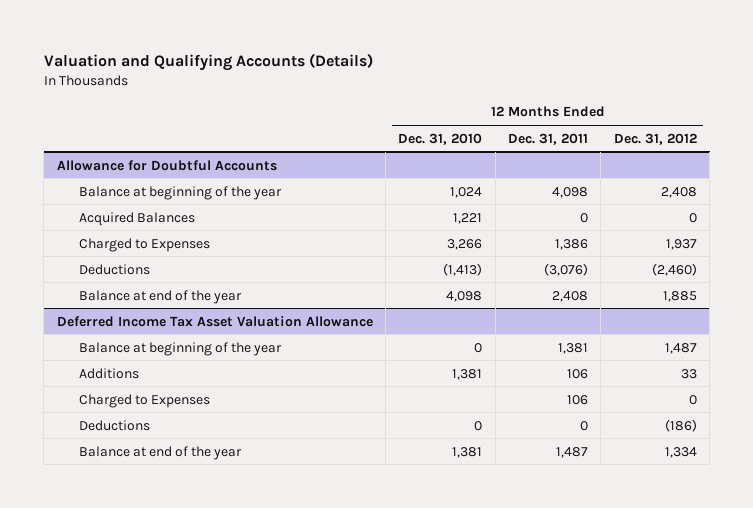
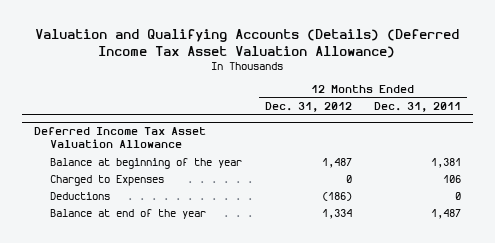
[43,52,373,71] Valuation and Qualifying Accounts (Details) -> [35,28,460,58] Valuation and Qualifying Accounts (Details) (Deferred Income Tax Asset Valuation Allowance)
[398,132,483,145] Dec. 31, 2010 -> none
[56,159,277,171] Allowance for Doubtful Accounts -> none
[78,185,282,200] Balance at beginning of the year -> none
[78,211,195,226] Acquired Balances -> none
[78,237,210,252] Charged to Expenses -> none
[78,263,150,275] Deductions -> none
[78,289,242,304] Balance at end of the year -> none
[78,367,139,379] Additions -> none

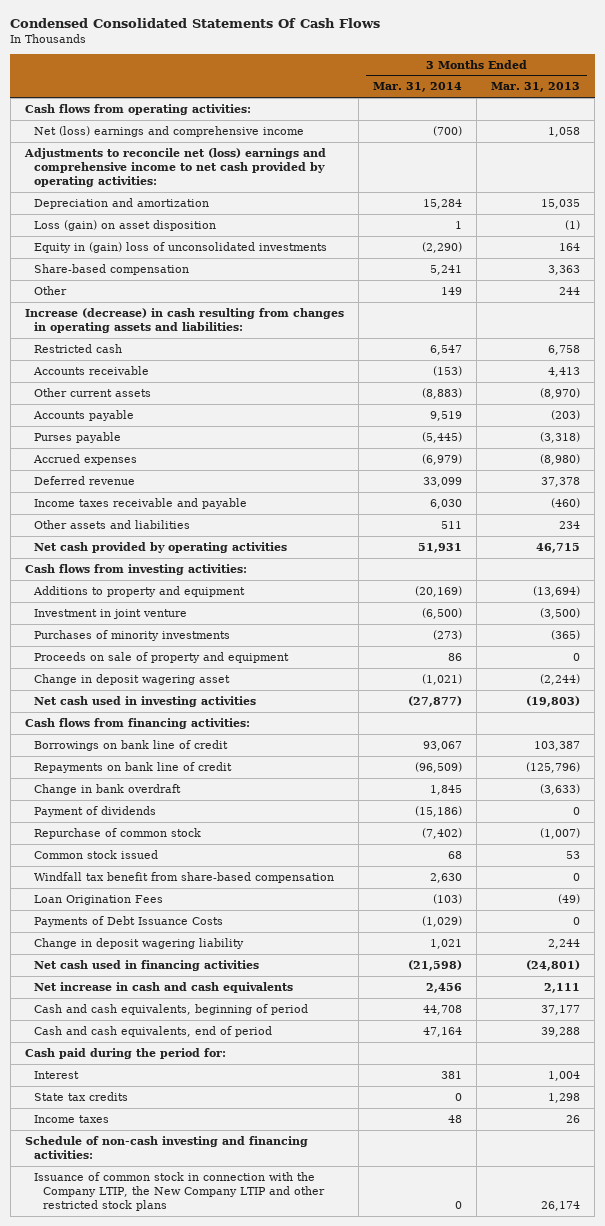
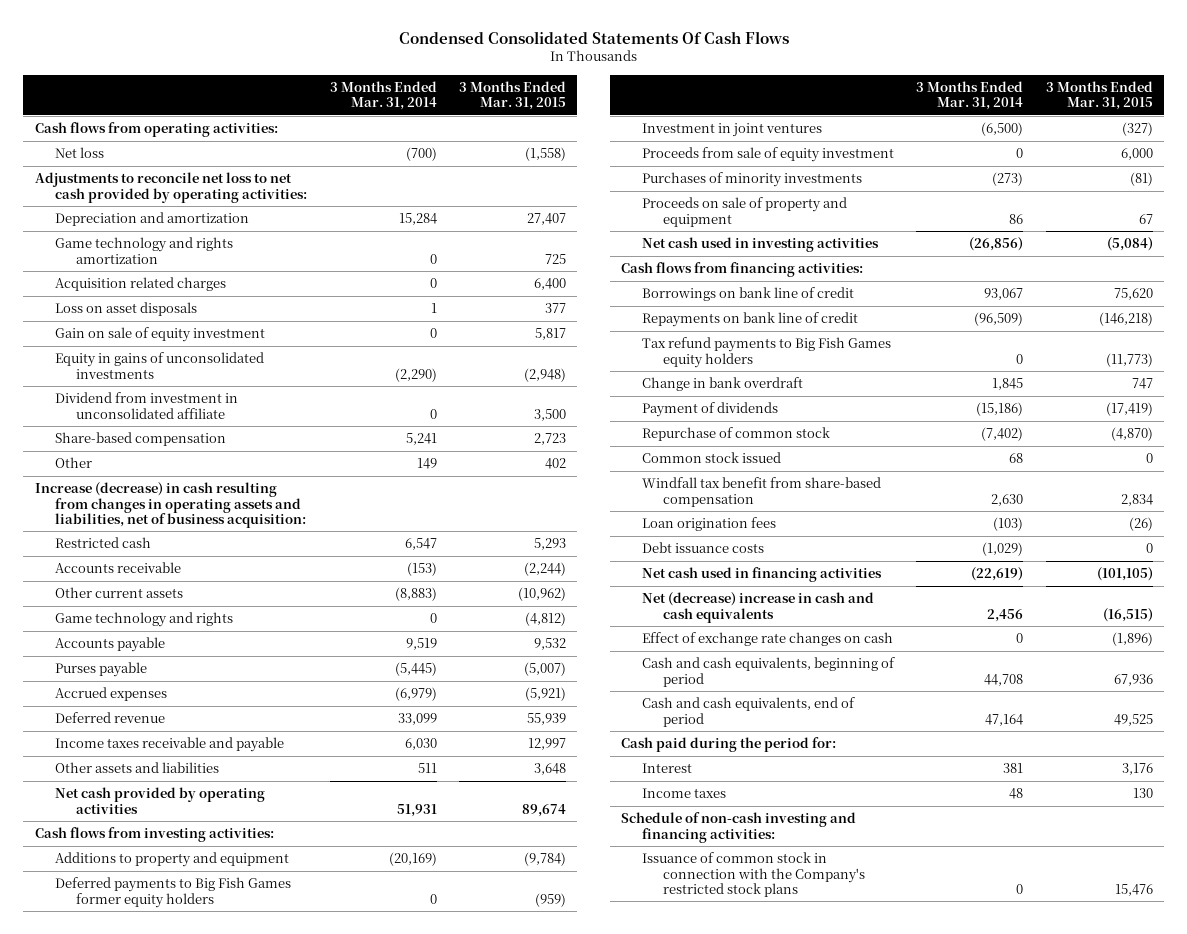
[491,82,581,93] Mar. 31, 2013 -> none
none -> [459,80,567,111] 3 Months Ended Mar. 31, 2015
[34,125,305,137] Net (loss) earnings and comprehensive income -> none
none -> [55,147,105,159] Net loss
[23,147,326,188] Adjustments to reconcile net (loss) earnings and comprehensive income to net cash provided by operating activities: -> [34,172,308,203] Adjustments to reconcile net loss to net cash provided by operating activities:
none -> [55,237,234,264] Game technology and rights amortization
none -> [55,277,227,292] Acquisition related charges
[34,219,217,231] Loss (gain) on asset disposition -> [55,302,198,317] Loss on asset disposals
none -> [55,327,266,343] Gain on sale of equity investment
[34,241,328,253] Equity in (gain) loss of unconsolidated investments -> [55,352,265,379] Equity in gains of unconsolidated investments
none -> [55,392,239,419] Dividend from investment in unconsolidated affiliate
[24,307,344,334] Increase (decrease) in cash resulting from changes in operating assets and liabilities: -> [34,482,307,528] Increase (decrease) in cash resulting from changes in operating assets and liabilities, net of business acquisition:
none -> [55,612,234,628] Game technology and rights
none -> [55,877,292,908] Deferred payments to Big Fish Games former equity holders
[34,608,188,619] Investment in joint venture -> [642,123,823,138] Investment in joint ventures
none -> [642,147,895,163] Proceeds from sale of equity investment
[34,673,231,685] Change in deposit wagering asset -> none
[407,695,462,707] (27,877) -> [969,237,1024,252] (26,856)
none -> [642,337,892,368] Tax refund payments to Big Fish Games equity holders
[34,937,245,949] Change in deposit wagering liability -> none
[34,894,164,905] Loan Origination Fees -> [642,517,777,532] Loan origination fees
[34,915,224,927] Payments of Debt Issuance Costs -> [642,542,765,554] Debt issuance costs
[407,959,462,971] (21,598) -> [971,567,1024,582] (22,619)
[34,981,294,993] Net increase in cash and cash equivalents -> [642,592,875,623] Net (decrease) increase in cash and cash equivalents
none -> [642,632,894,647] Effect of exchange rate changes on cash
[34,1091,129,1101] State tax credits -> none
[34,1171,326,1212] Issuance of common stock in connection with the Company LTIP, the New Company LTIP and other restricted stock plans -> [642,852,865,897] Issuance of common stock in connection with the Company's restricted stock plans

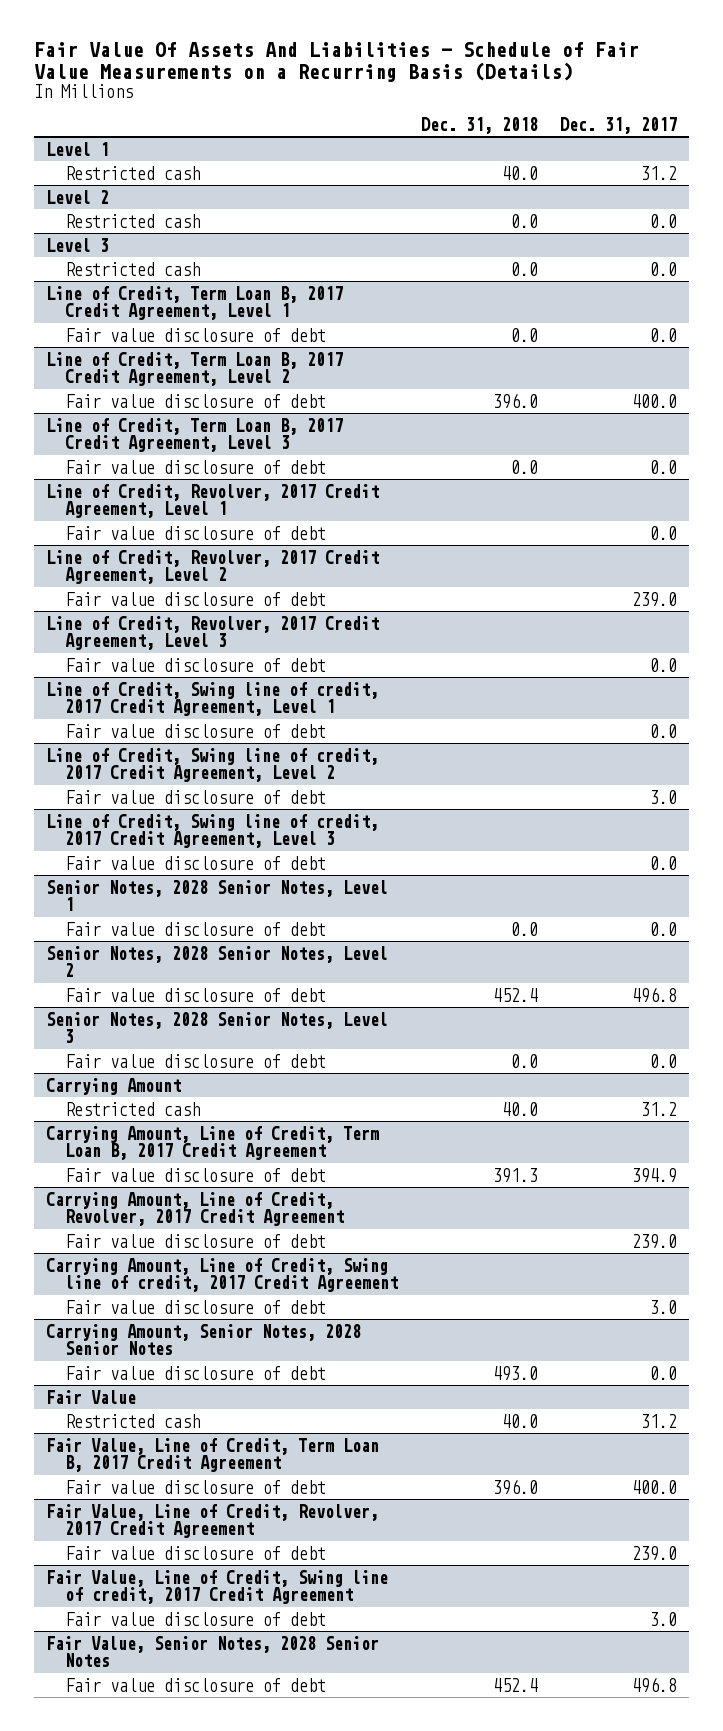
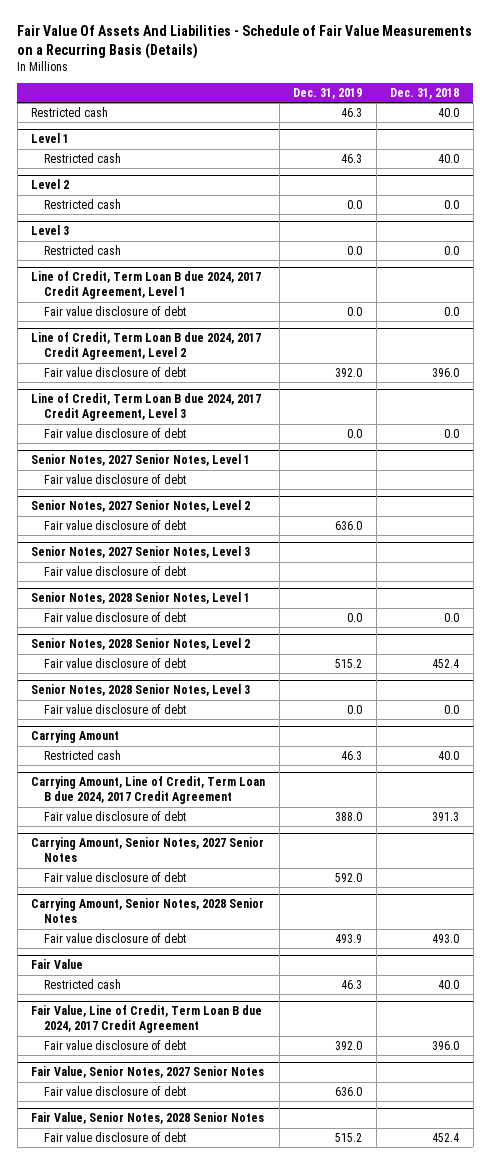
[560,116,678,134] Dec. 31, 2017 -> none
none -> [293,87,363,99] Dec. 31, 2019
none -> [31,106,109,117] Restricted cash
[45,285,343,321] Line of Credit, Term Loan B, 2017 Credit Agreement, Level 1 -> [31,271,262,300] Line of Credit, Term Loan B due 2024, 2017 Credit Agreement, Level 1
[45,351,343,387] Line of Credit, Term Loan B, 2017 Credit Agreement, Level 2 -> [31,332,262,361] Line of Credit, Term Loan B due 2024, 2017 Credit Agreement, Level 2
[45,417,343,453] Line of Credit, Term Loan B, 2017 Credit Agreement, Level 3 -> [31,393,262,422] Line of Credit, Term Loan B due 2024, 2017 Credit Agreement, Level 3
[45,483,379,519] Line of Credit, Revolver, 2017 Credit Agreement, Level 1 -> none
[65,525,327,540] Fair value disclosure of debt -> none
[45,549,379,585] Line of Credit, Revolver, 2017 Credit Agreement, Level 2 -> none
[65,591,327,606] Fair value disclosure of debt -> none
[45,615,379,651] Line of Credit, Revolver, 2017 Credit Agreement, Level 3 -> none
[65,657,327,672] Fair value disclosure of debt -> none
[45,681,379,717] Line of Credit, Swing line of credit, 2017 Credit Agreement, Level 1 -> none
none -> [31,454,251,467] Senior Notes, 2027 Senior Notes, Level 1
[45,747,379,783] Line of Credit, Swing line of credit, 2017 Credit Agreement, Level 2 -> none
none -> [31,500,251,513] Senior Notes, 2027 Senior Notes, Level 2
[45,813,379,849] Line of Credit, Swing line of credit, 2017 Credit Agreement, Level 3 -> none
none -> [31,546,251,559] Senior Notes, 2027 Senior Notes, Level 3
[45,1125,379,1161] Carrying Amount, Line of Credit, Term Loan B, 2017 Credit Agreement -> [31,776,266,805] Carrying Amount, Line of Credit, Term Loan B due 2024, 2017 Credit Agreement
[45,1191,345,1227] Carrying Amount, Line of Credit, Revolver, 2017 Credit Agreement -> none
[65,1233,327,1248] Fair value disclosure of debt -> none
[45,1257,399,1293] Carrying Amount, Line of Credit, Swing line of credit, 2017 Credit Agreement -> none
none -> [31,837,265,863] Carrying Amount, Senior Notes, 2027 Senior Notes
[45,1437,379,1473] Fair Value, Line of Credit, Term Loan B, 2017 Credit Agreement -> [31,1005,263,1034] Fair Value, Line of Credit, Term Loan B due 2024, 2017 Credit Agreement
[45,1503,379,1539] Fair Value, Line of Credit, Revolver, 2017 Credit Agreement -> none
[65,1545,327,1560] Fair value disclosure of debt -> none
[45,1569,388,1605] Fair Value, Line of Credit, Swing line of credit, 2017 Credit Agreement -> none
none -> [31,1066,265,1079] Fair Value, Senior Notes, 2027 Senior Notes

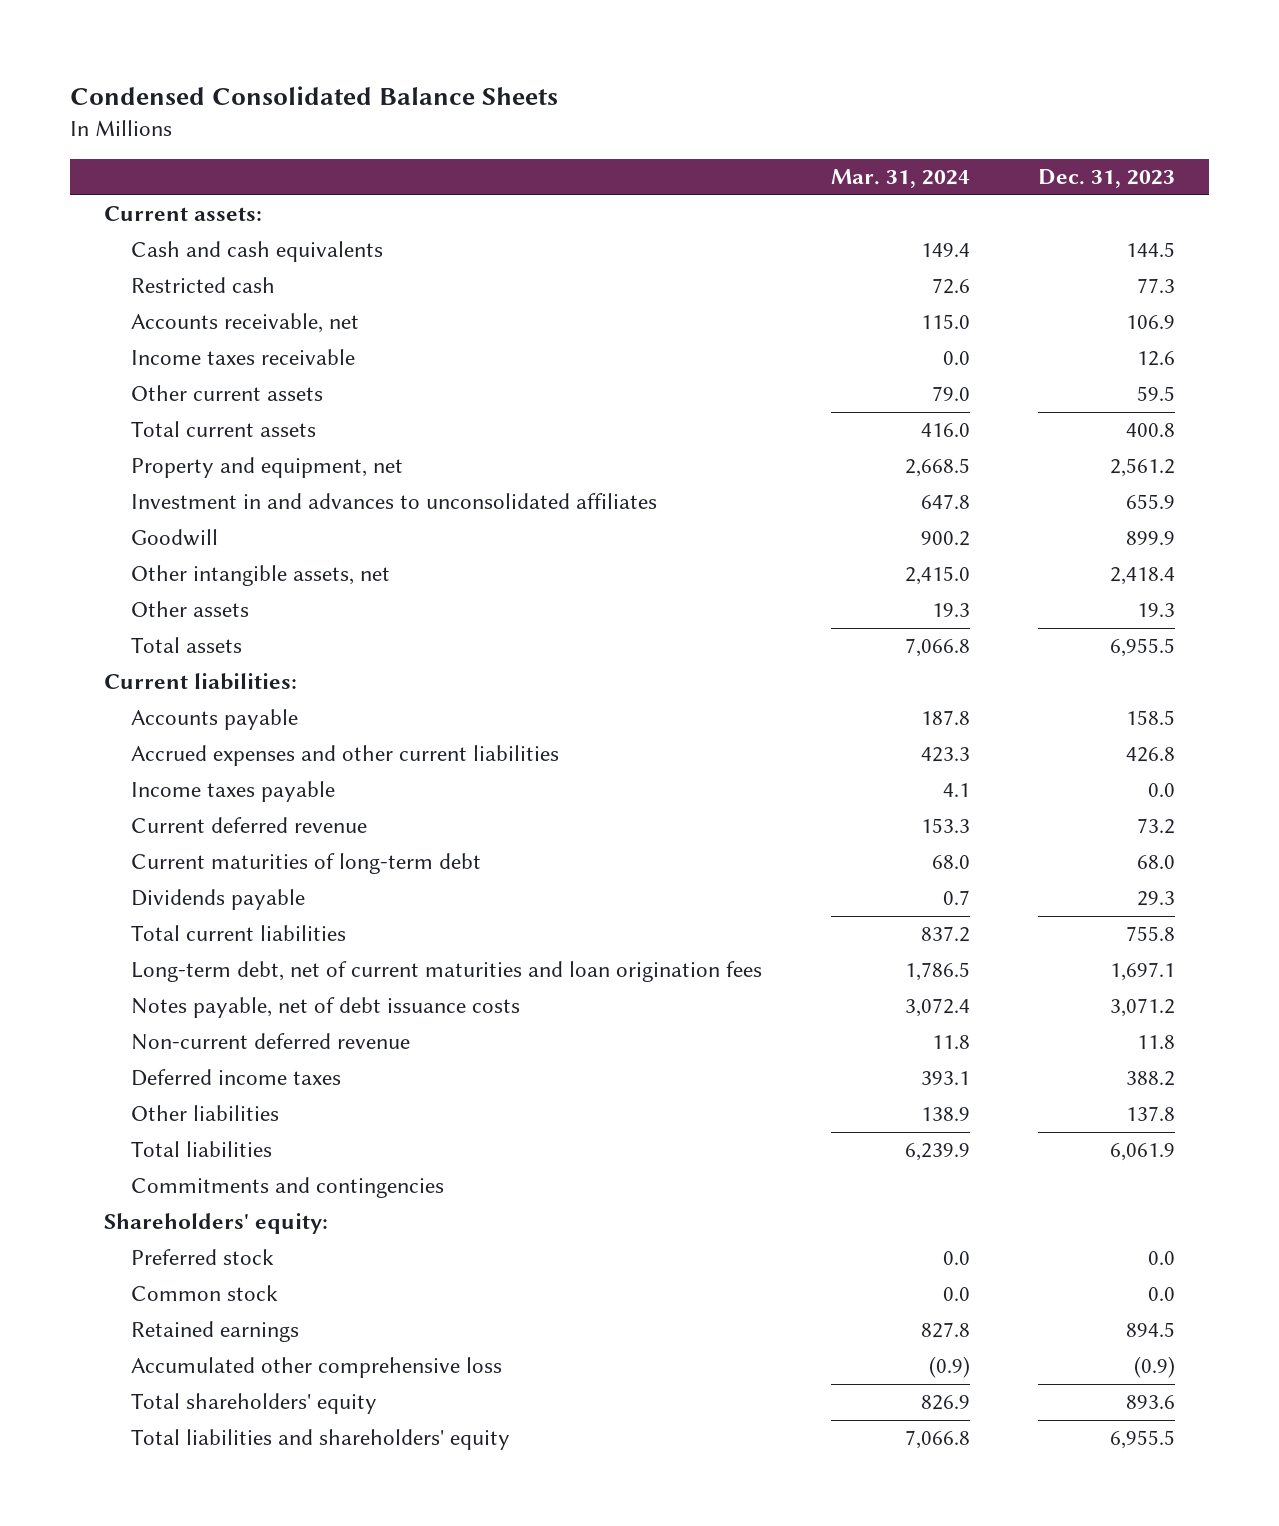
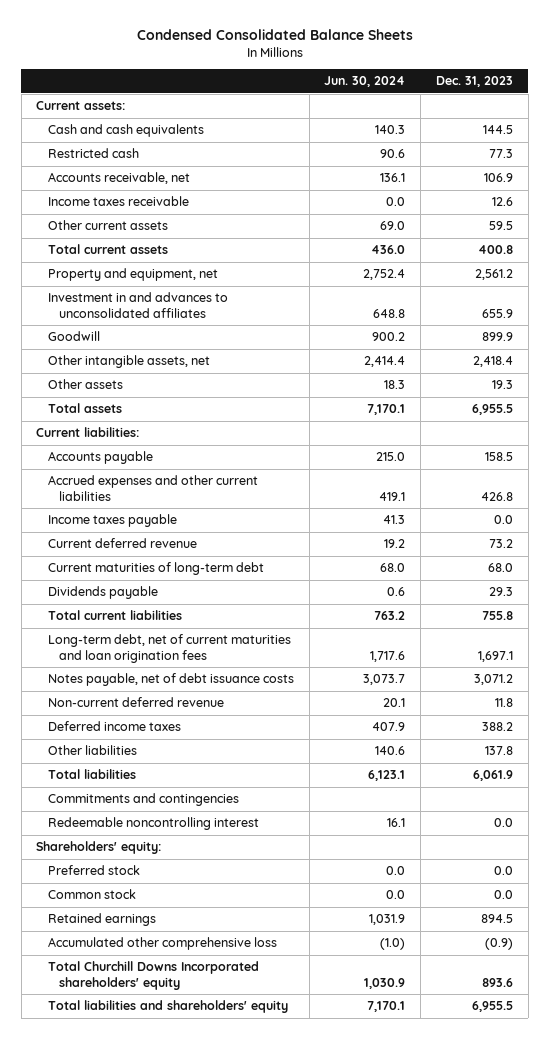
[830,169,970,189] Mar. 31, 2024 -> none
none -> [324,76,406,88] Jun. 30, 2024
none -> [47,817,259,831] Redeemable noncontrolling interest
[131,1393,378,1415] Total shareholders' equity -> [47,961,259,990] Total Churchill Downs Incorporated shareholders' equity

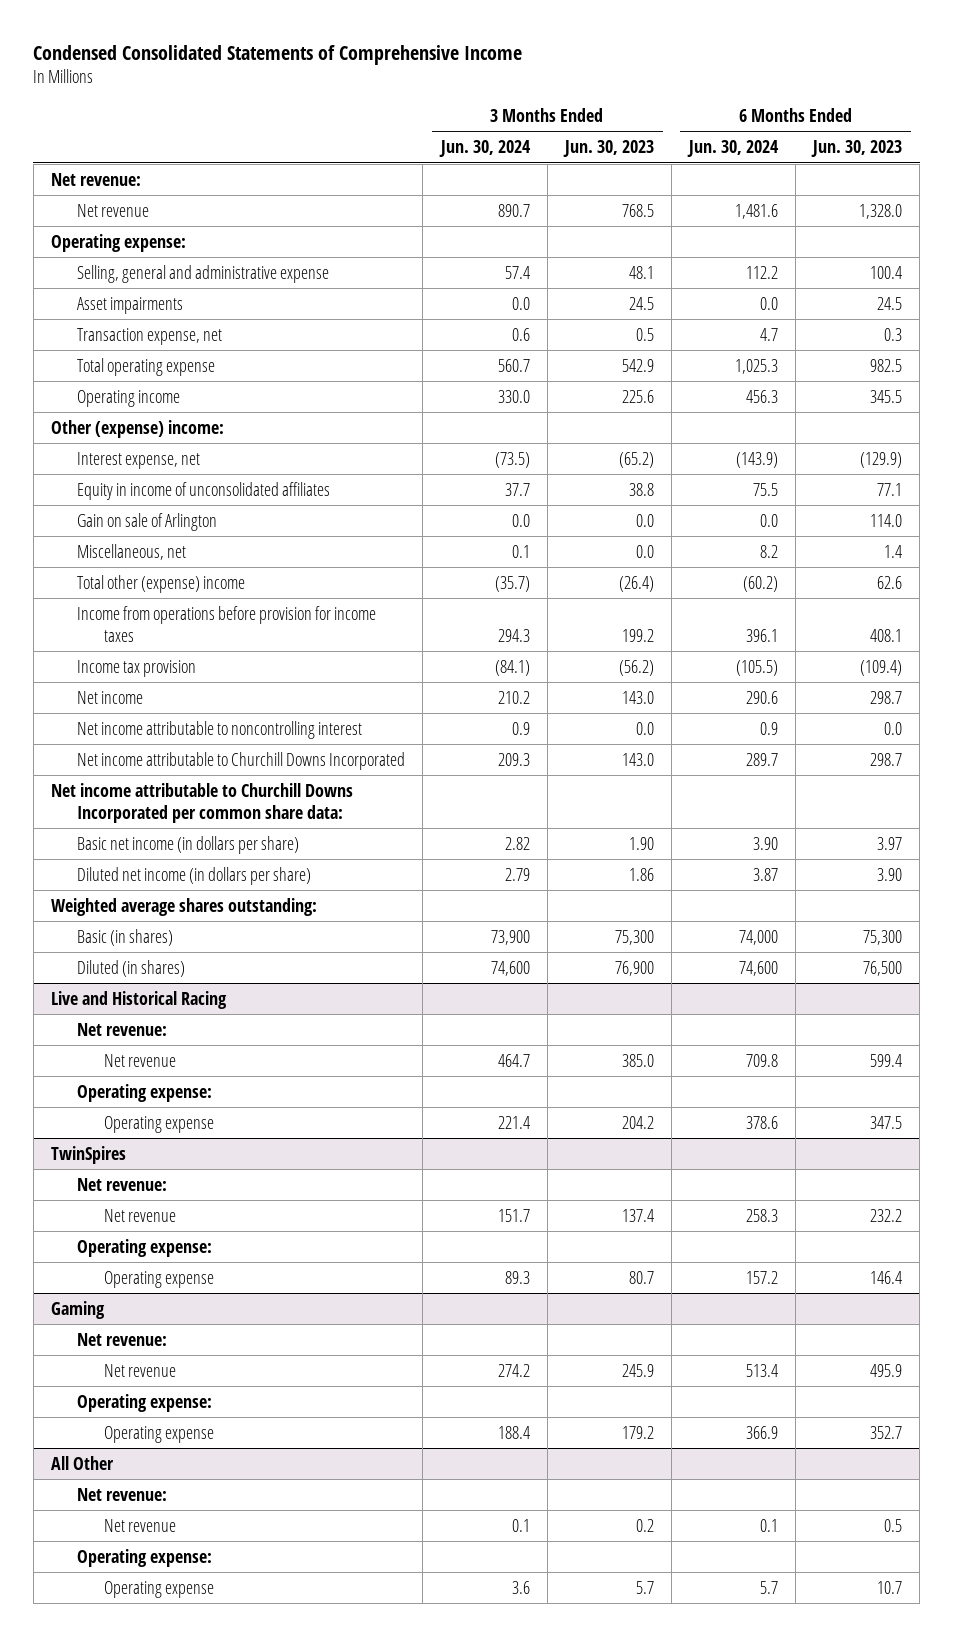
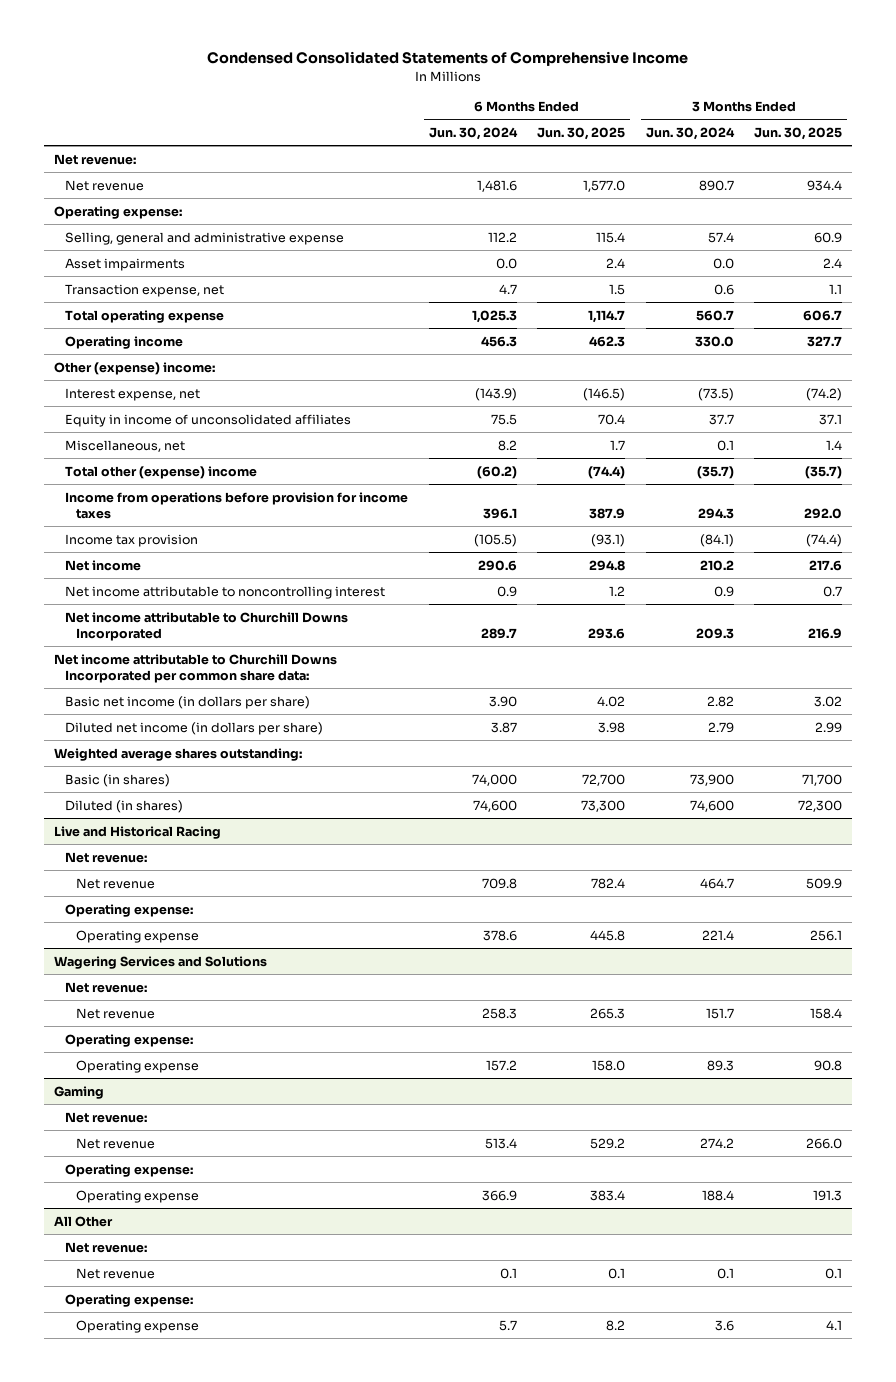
[562,140,654,158] Jun. 30, 2023 -> none
[811,140,903,158] Jun. 30, 2023 -> none
none -> [537,127,626,141] Jun. 30, 2025
none -> [754,127,843,141] Jun. 30, 2025
[77,512,218,531] Gain on sale of Arlington -> none
[50,1145,126,1164] TwinSpires -> none
none -> [53,955,267,969] Wagering Services and Solutions

